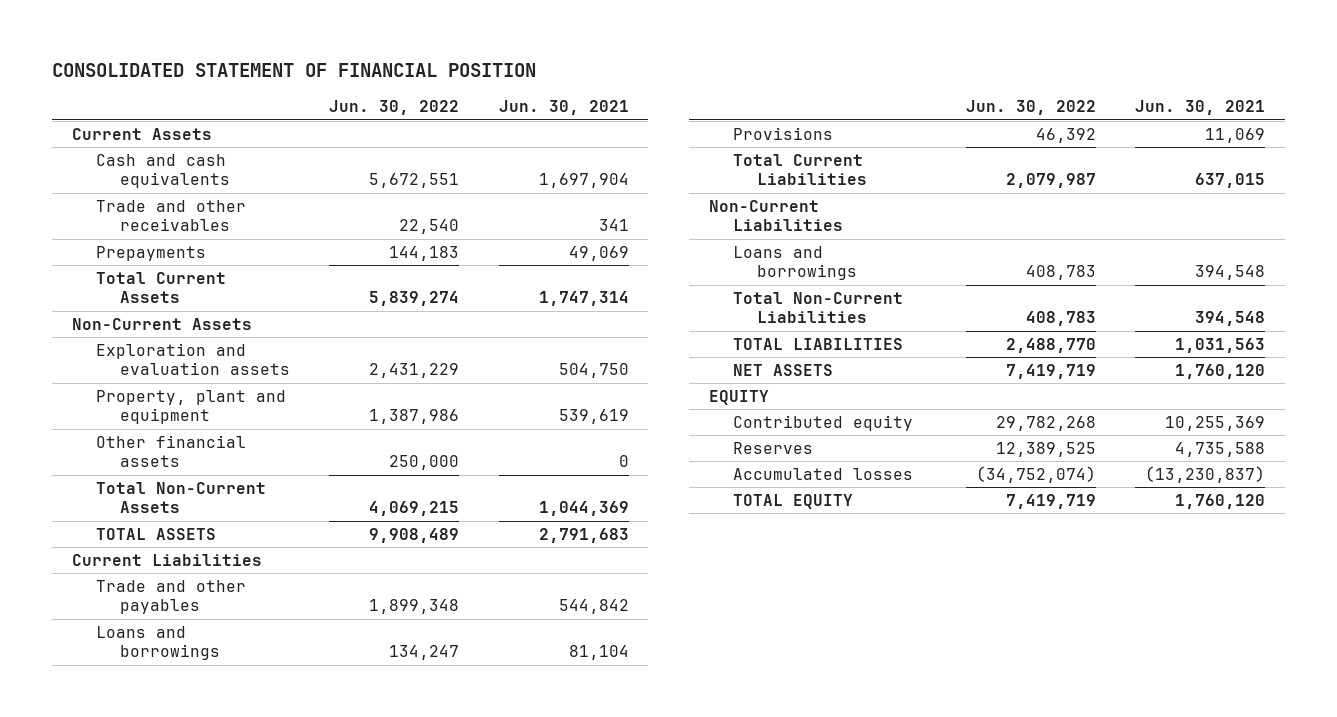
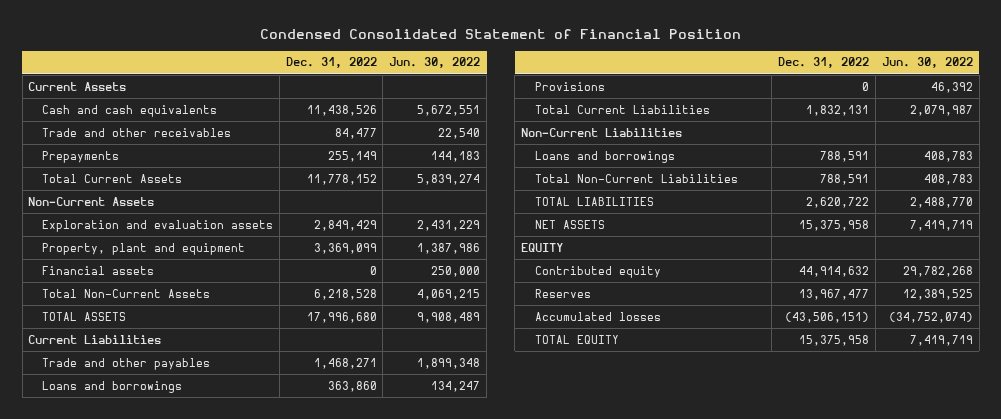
[52,63,537,78] CONSOLIDATED STATEMENT OF FINANCIAL POSITION -> [259,29,741,40] Condensed Consolidated Statement of Financial Position
[498,100,629,116] Jun. 30, 2021 -> none
none -> [285,57,377,69] Dec. 31, 2022
[95,435,246,468] Other financial assets -> [41,265,154,275] Financial assets

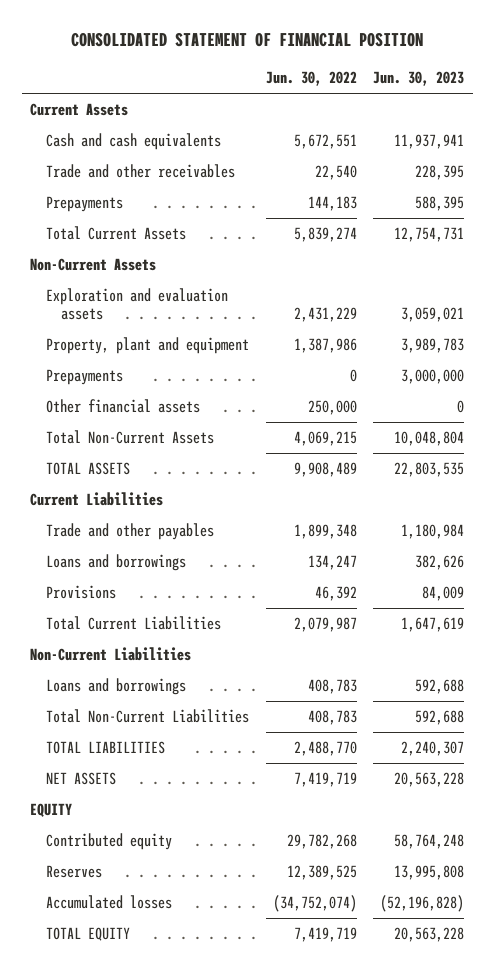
[259,29,741,40] Condensed Consolidated Statement of Financial Position -> [71,32,424,48] CONSOLIDATED STATEMENT OF FINANCIAL POSITION
[285,57,377,69] Dec. 31, 2022 -> none
none -> [373,71,465,87] Jun. 30, 2023
none -> [45,369,123,386] Prepayments
[41,265,154,275] Financial assets -> [45,399,200,414] Other financial assets

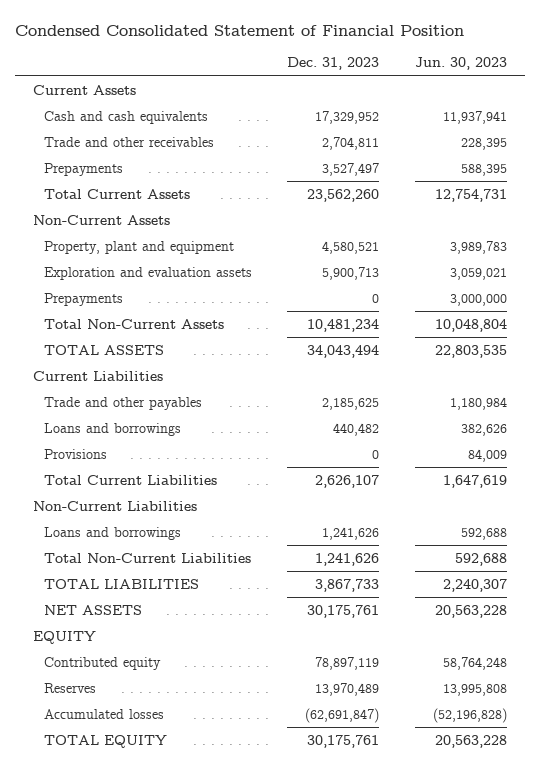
[71,32,424,48] CONSOLIDATED STATEMENT OF FINANCIAL POSITION -> [15,24,465,36] Condensed Consolidated Statement of Financial Position
[265,71,357,87] Jun. 30, 2022 -> none
none -> [287,57,380,71] Dec. 31, 2023
[45,288,228,321] Exploration and evaluation assets -> [43,266,252,280] Exploration and evaluation assets
[45,399,200,414] Other financial assets -> none

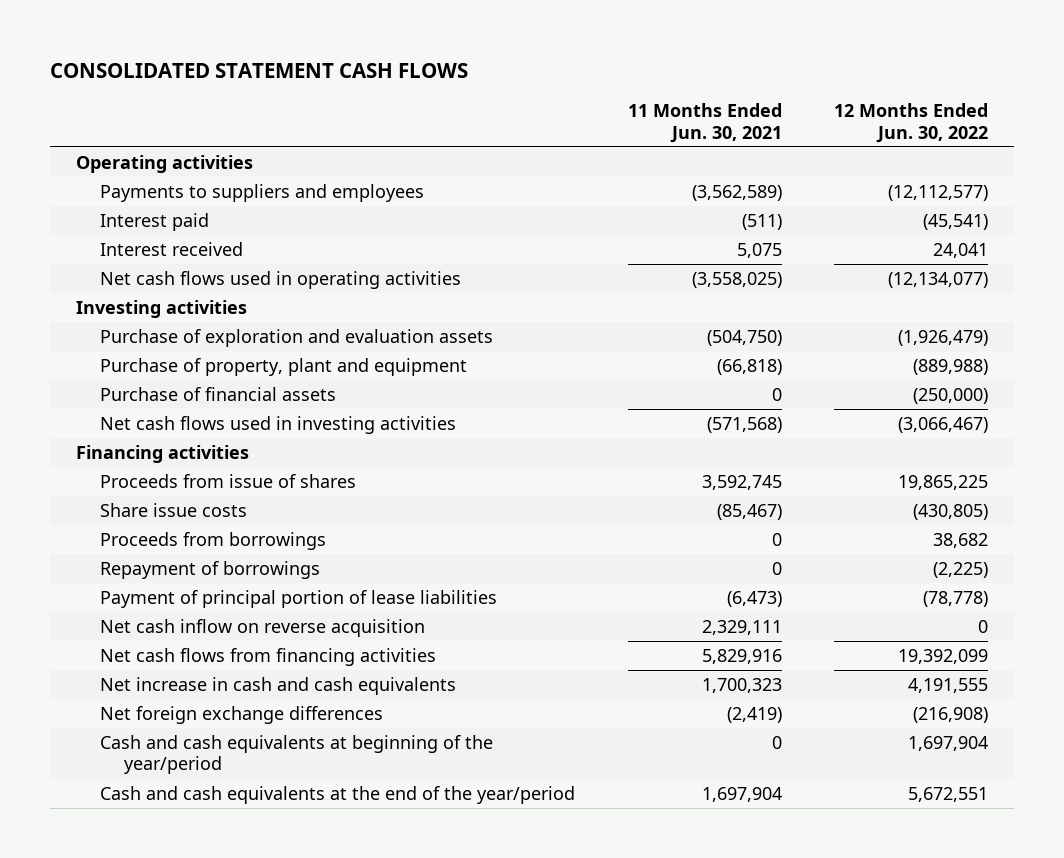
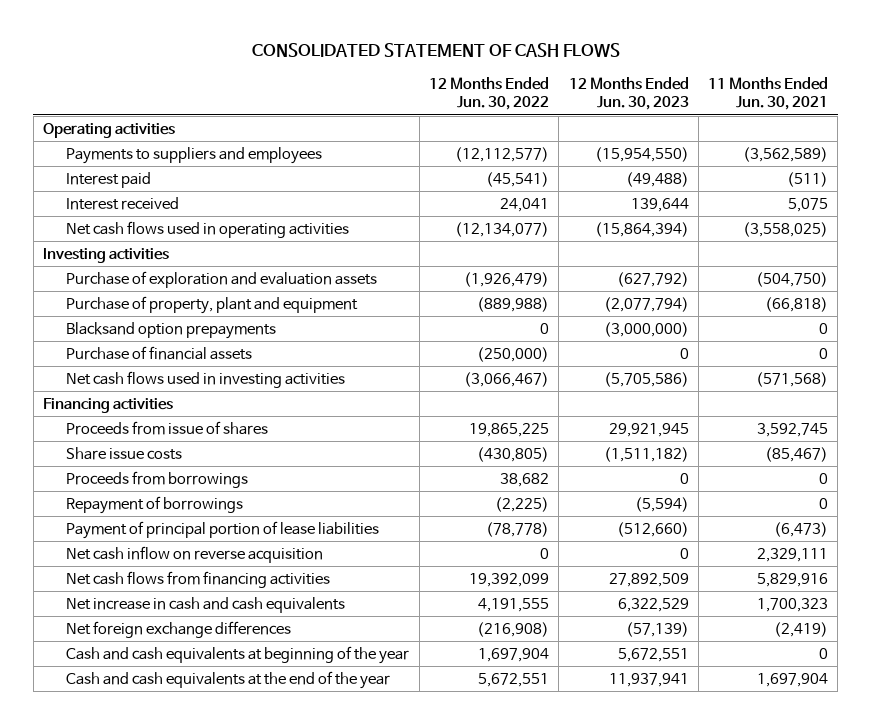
[50,63,469,79] CONSOLIDATED STATEMENT CASH FLOWS -> [251,43,620,58] CONSOLIDATED STATEMENT OF CASH FLOWS
none -> [568,77,689,111] 12 Months Ended Jun. 30, 2023
none -> [66,322,277,340] Blacksand option prepayments
[100,735,494,775] Cash and cash equivalents at beginning of the year/period -> [66,646,410,665] Cash and cash equivalents at beginning of the year
[100,786,576,805] Cash and cash equivalents at the end of the year/period -> [66,671,391,690] Cash and cash equivalents at the end of the year

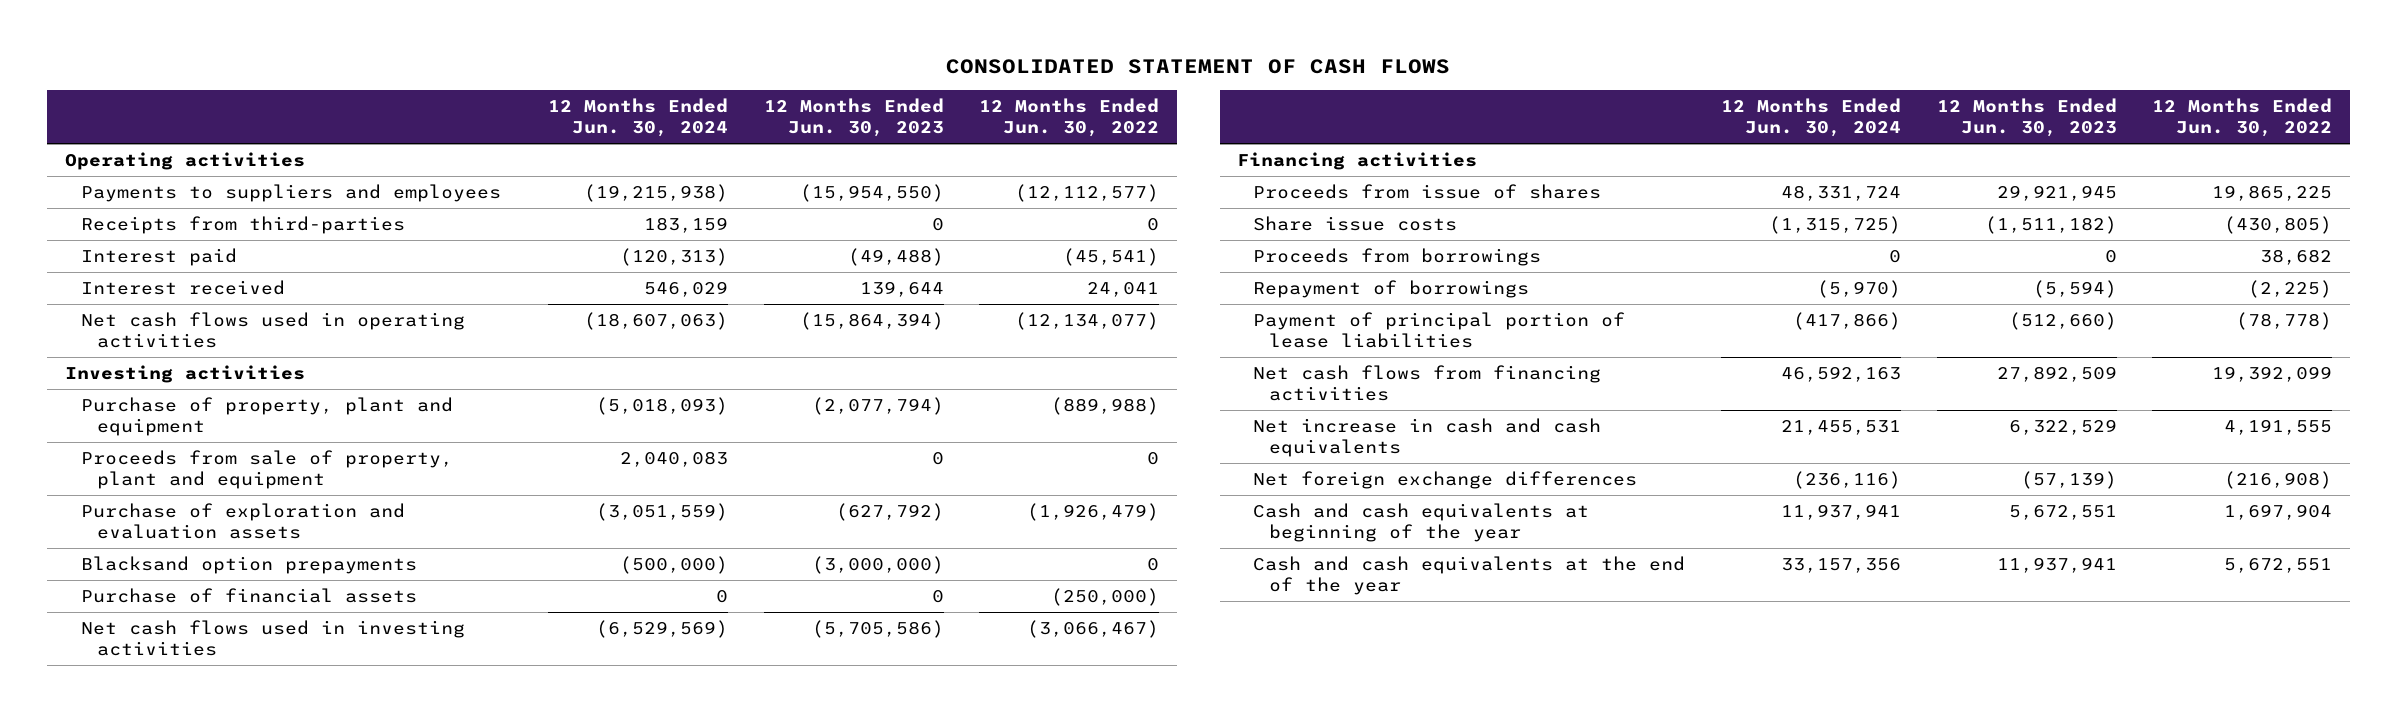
[708,77,829,111] 11 Months Ended Jun. 30, 2021 -> none
none -> [548,97,729,138] 12 Months Ended Jun. 30, 2024
none -> [80,215,405,234] Receipts from third-parties
none -> [80,449,453,489] Proceeds from sale of property, plant and equipment
[66,271,378,289] Purchase of exploration and evaluation assets -> [80,502,405,539] Purchase of exploration and evaluation assets
[66,546,324,564] Net cash inflow on reverse acquisition -> none

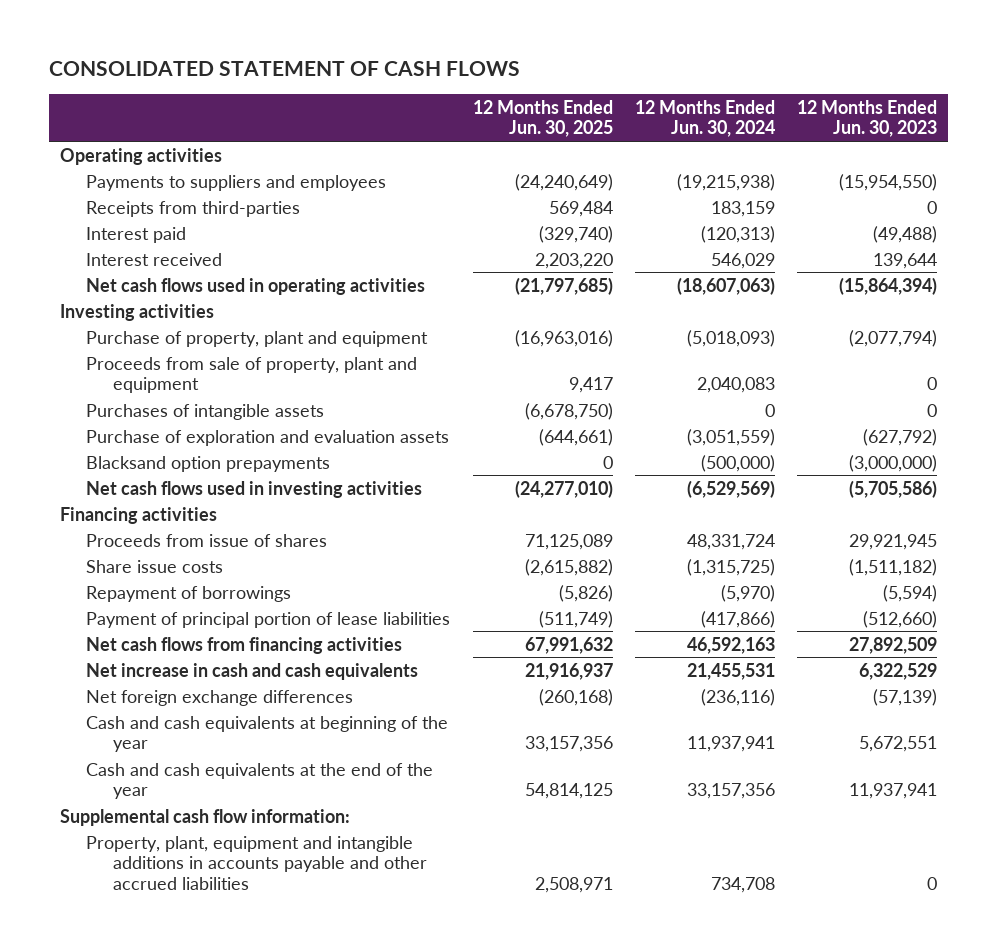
[979,97,1160,138] 12 Months Ended Jun. 30, 2022 -> none
none -> [472,99,613,138] 12 Months Ended Jun. 30, 2025
none -> [86,403,325,420] Purchases of intangible assets
[80,587,417,603] Purchase of financial assets -> none
[1253,247,1542,266] Proceeds from borrowings -> none
none -> [59,808,350,826] Supplemental cash flow information:
none -> [86,835,427,890] Property, plant, equipment and intangible additions in accounts payable and other accrued liabilities

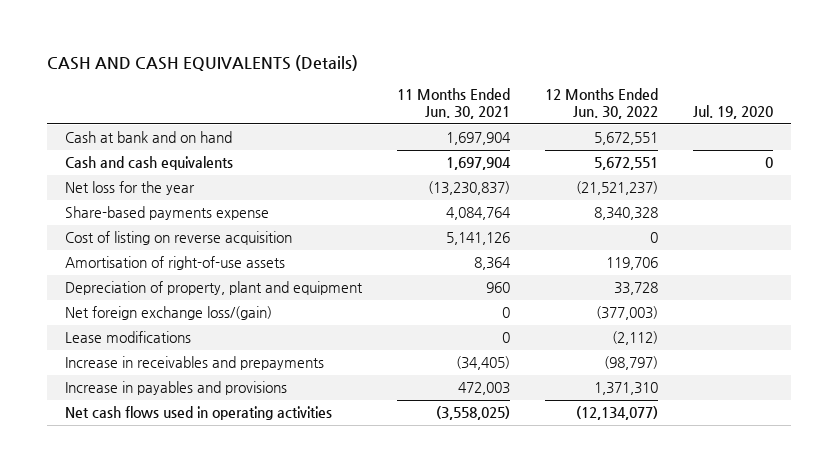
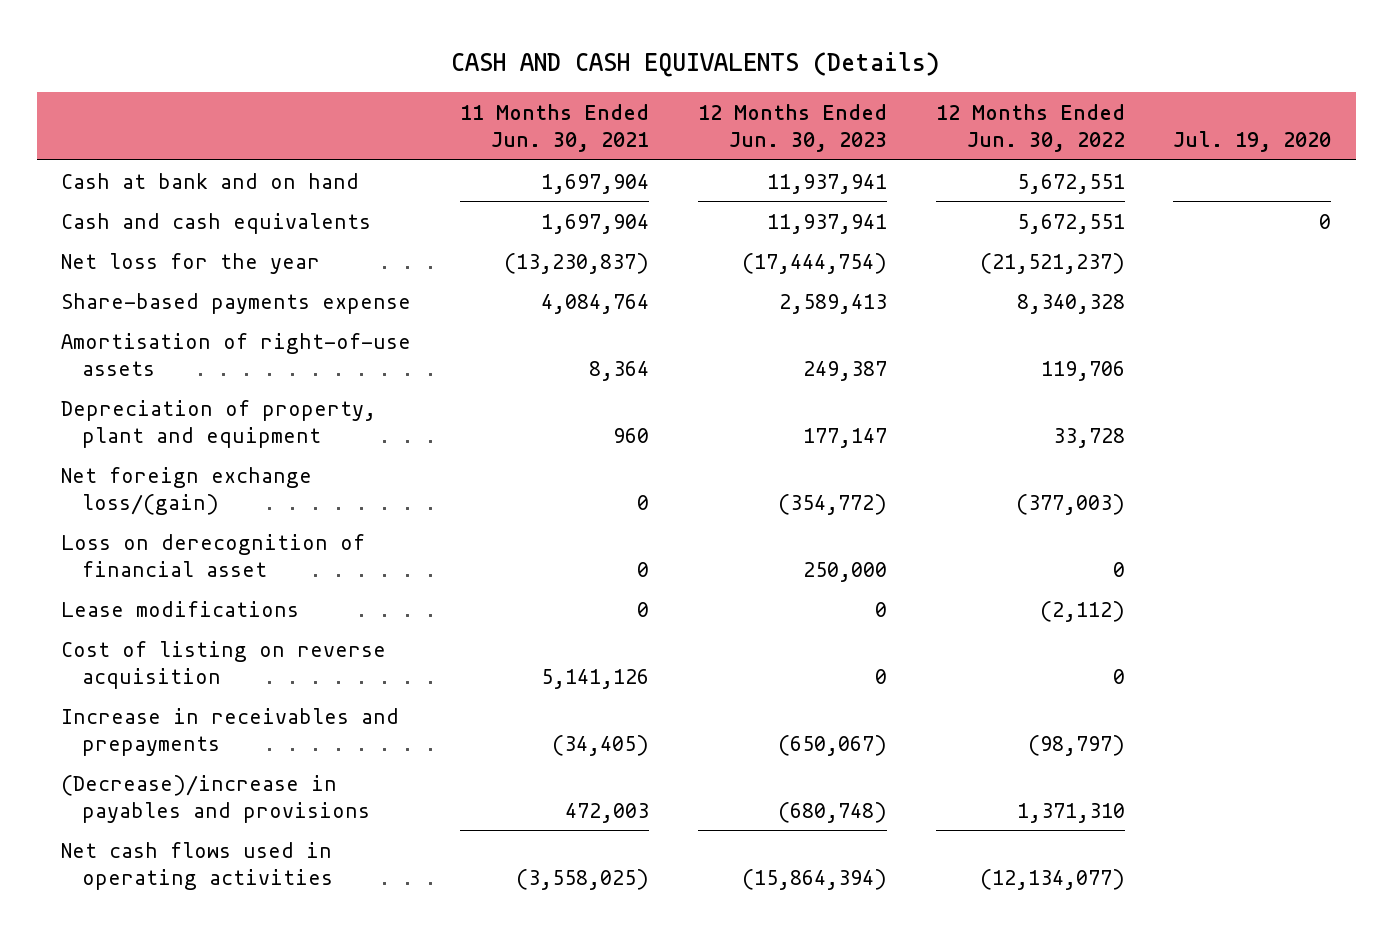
none -> [697,103,887,153] 12 Months Ended Jun. 30, 2023
none -> [61,533,366,577] Loss on derecognition of financial asset
[64,231,292,246] Cost of listing on reverse acquisition -> [61,640,387,689] Cost of listing on reverse acquisition
[64,381,287,396] Increase in payables and provisions -> [61,774,370,823] (Decrease)/increase in payables and provisions

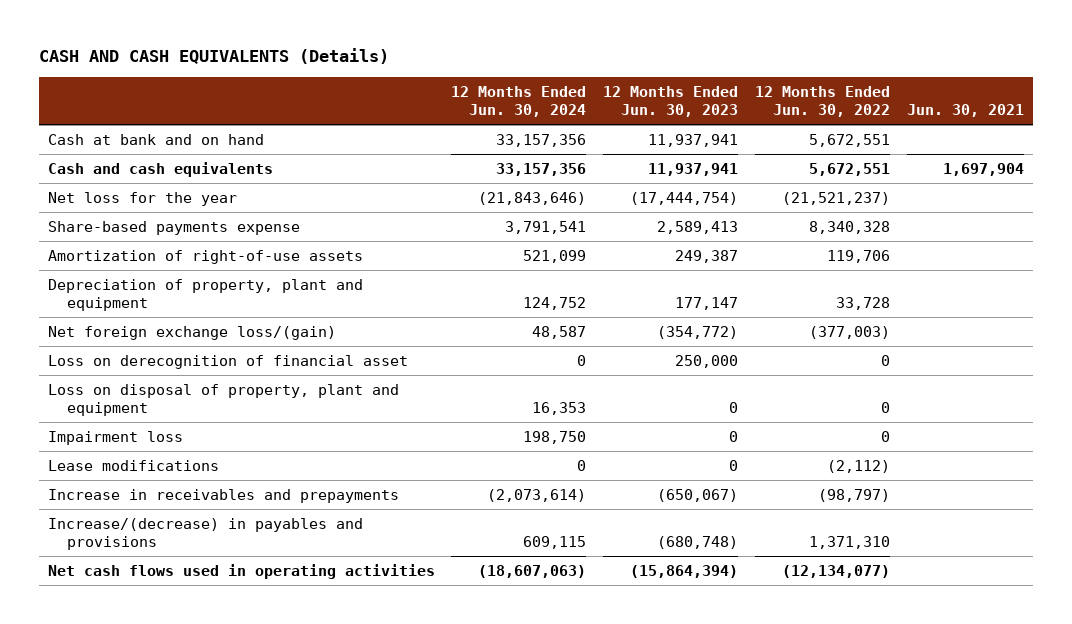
[460,103,650,153] 11 Months Ended Jun. 30, 2021 -> none
[1173,131,1332,153] Jul. 19, 2020 -> none
none -> [451,85,587,118] 12 Months Ended Jun. 30, 2024
none -> [907,104,1025,118] Jun. 30, 2021
[61,332,412,376] Amortisation of right-of-use assets -> [47,249,363,264] Amortization of right-of-use assets
none -> [47,383,399,417] Loss on disposal of property, plant and equipment
none -> [47,430,183,445] Impairment loss
[61,640,387,689] Cost of listing on reverse acquisition -> none
[61,774,370,823] (Decrease)/increase in payables and provisions -> [47,517,363,551] Increase/(decrease) in payables and provisions

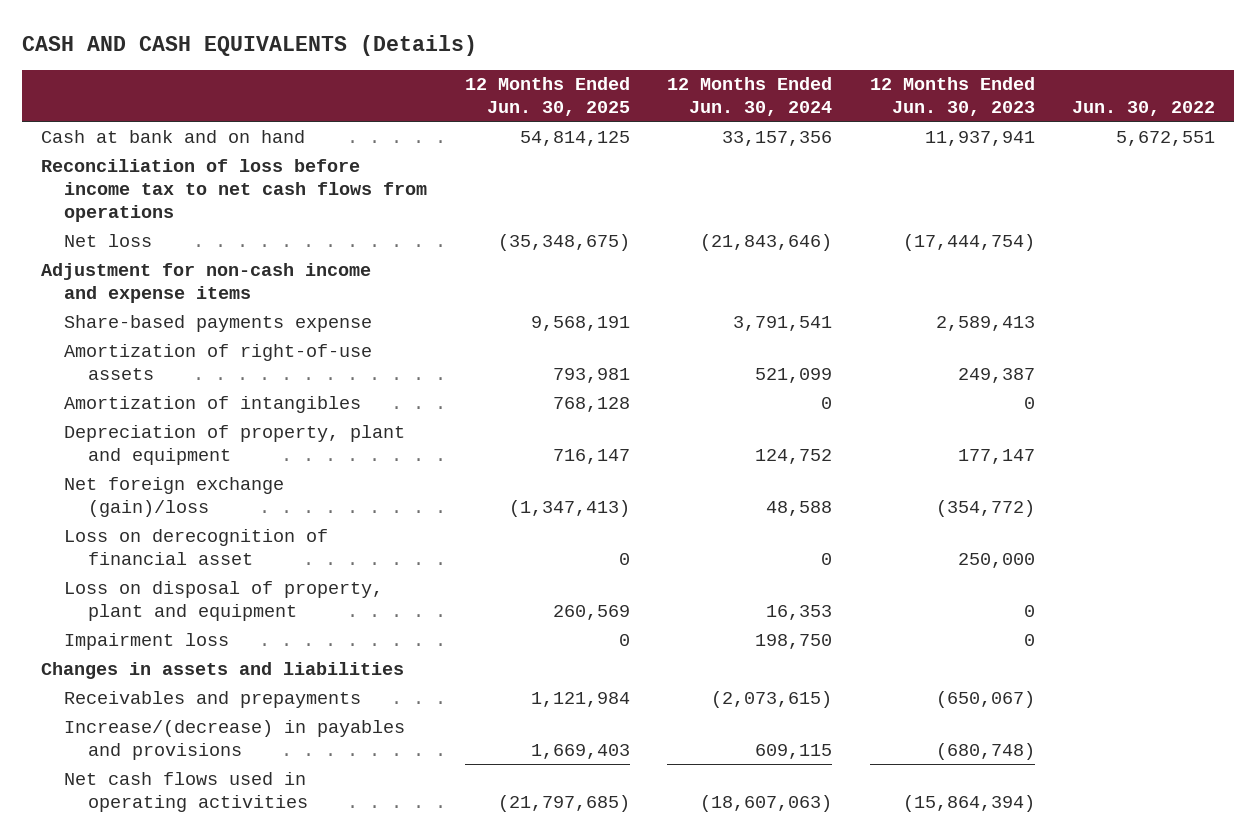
[755,85,891,118] 12 Months Ended Jun. 30, 2022 -> none
[907,104,1025,118] Jun. 30, 2021 -> none
none -> [464,77,630,117] 12 Months Ended Jun. 30, 2025
none -> [1072,101,1216,117] Jun. 30, 2022
[47,161,273,177] Cash and cash equivalents -> none
none -> [40,158,428,222] Reconciliation of loss before income tax to net cash flows from operations
[47,191,237,206] Net loss for the year -> [64,233,153,247] Net loss
none -> [40,262,371,303] Adjustment for non-cash income and expense items
none -> [64,395,362,413] Amortization of intangibles
[47,325,336,340] Net foreign exchange loss/(gain) -> [64,476,285,517] Net foreign exchange (gain)/loss
[532,325,587,339] 48,587 -> [766,500,833,516] 48,588
[47,459,219,471] Lease modifications -> none
none -> [40,661,404,679] Changes in assets and liabilities
[47,488,399,503] Increase in receivables and prepayments -> [64,690,362,708] Receivables and prepayments
[487,488,587,502] (2,073,614) -> [711,690,833,708] (2,073,615)

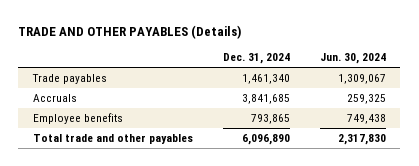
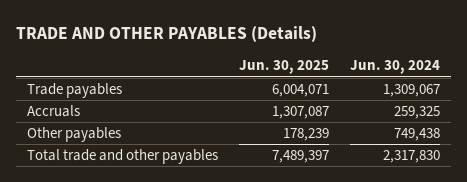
[222,53,290,65] Dec. 31, 2024 -> none
none -> [238,60,329,75] Jun. 30, 2025
[33,113,124,125] Employee benefits -> [26,127,121,143] Other payables

